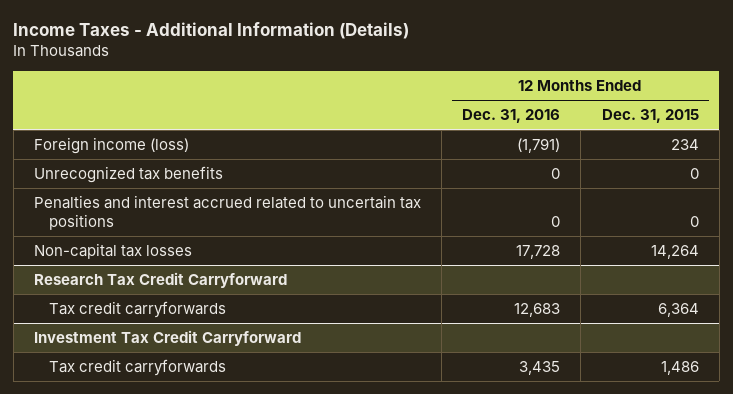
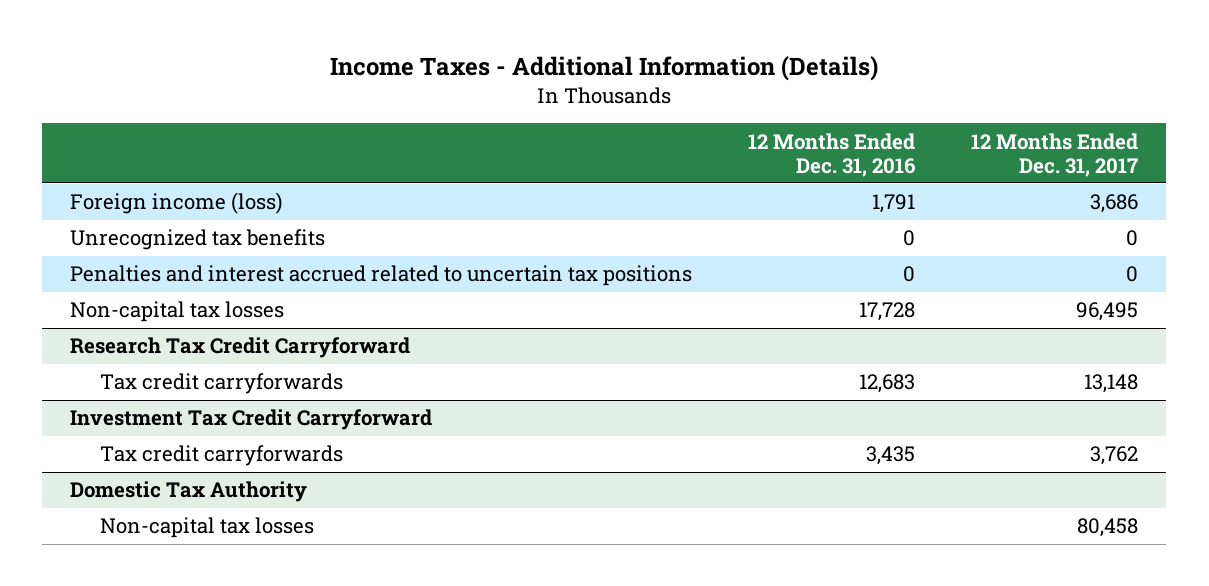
[601,109,699,124] Dec. 31, 2015 -> none
none -> [971,132,1139,177] 12 Months Ended Dec. 31, 2017
[517,137,561,153] (1,791) -> [872,194,916,214] 1,791
none -> [70,481,308,503] Domestic Tax Authority
none -> [99,517,314,539] Non-capital tax losses

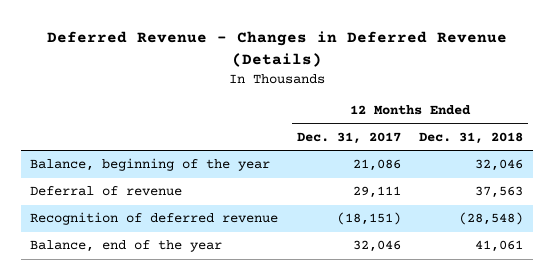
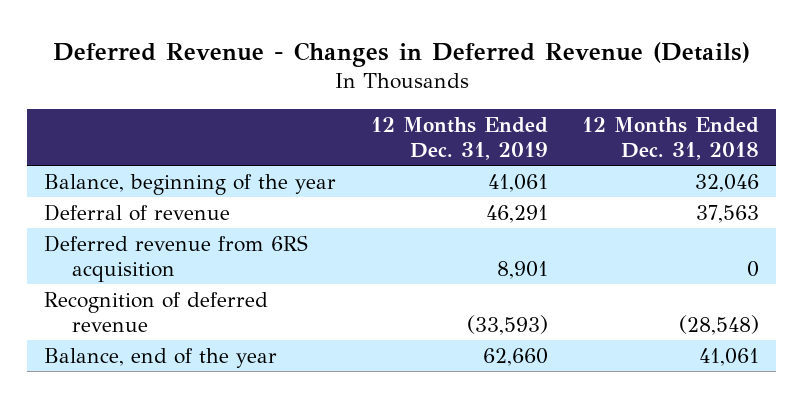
[296,131,401,144] Dec. 31, 2017 -> none
none -> [370,116,548,161] 12 Months Ended Dec. 31, 2019
none -> [44,234,309,282] Deferred revenue from 6RS acquisition

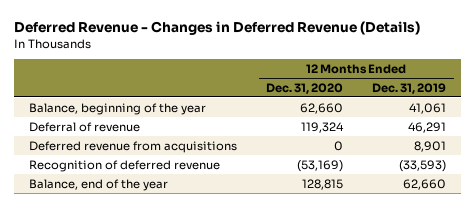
[581,116,759,161] 12 Months Ended Dec. 31, 2018 -> none
none -> [265,82,343,94] Dec. 31, 2020
[44,234,309,282] Deferred revenue from 6RS acquisition -> [28,140,237,153] Deferred revenue from acquisitions

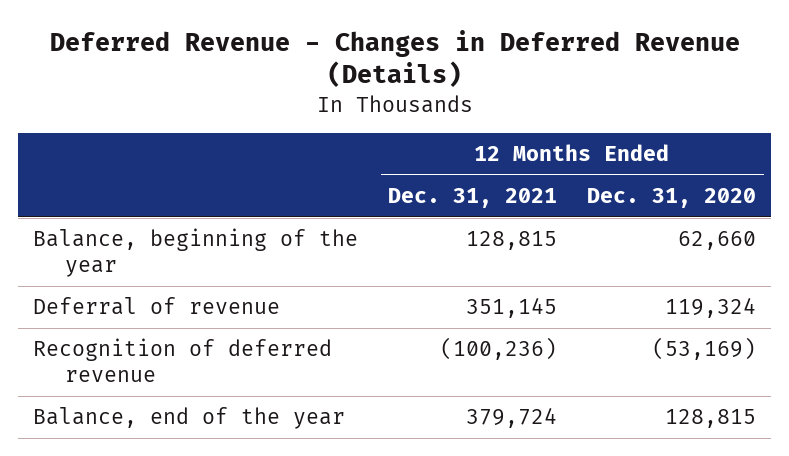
[372,82,447,94] Dec. 31, 2019 -> none
none -> [388,188,558,209] Dec. 31, 2021
[28,140,237,153] Deferred revenue from acquisitions -> none

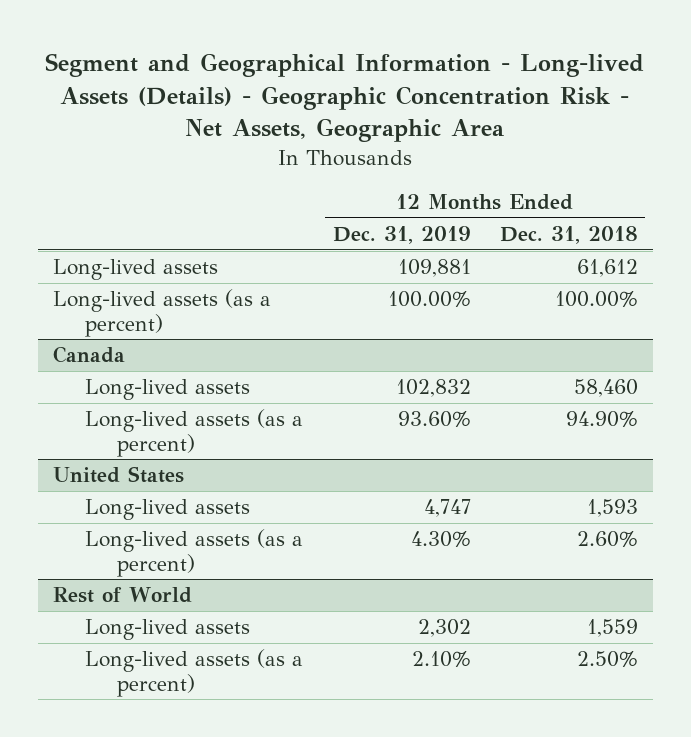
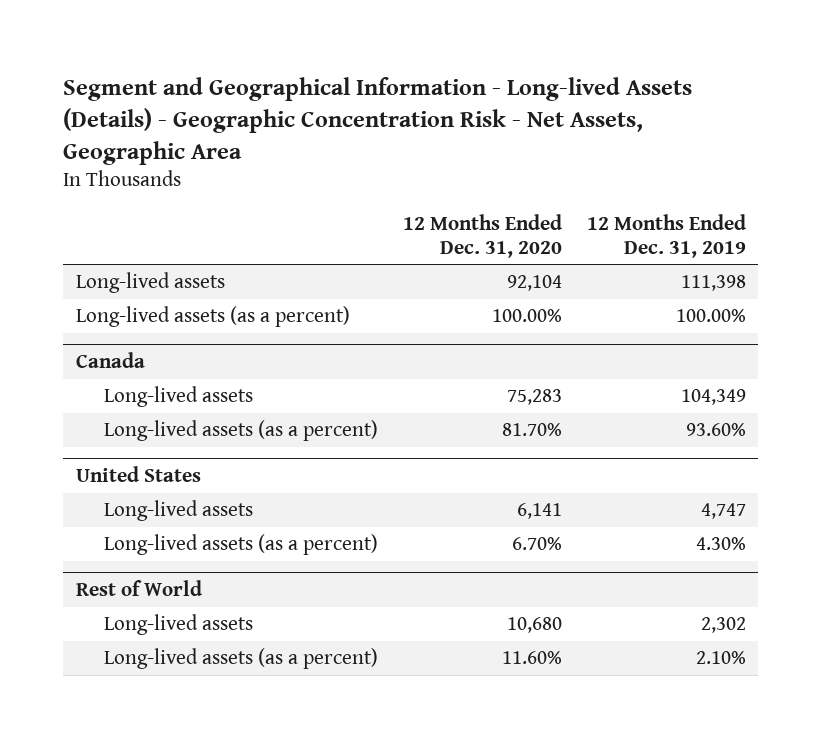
[499,226,638,245] Dec. 31, 2018 -> none
none -> [402,214,562,258] 12 Months Ended Dec. 31, 2020
[397,259,471,278] 109,881 -> [680,275,746,292] 111,398
[395,379,471,398] 102,832 -> [680,389,746,406] 104,349

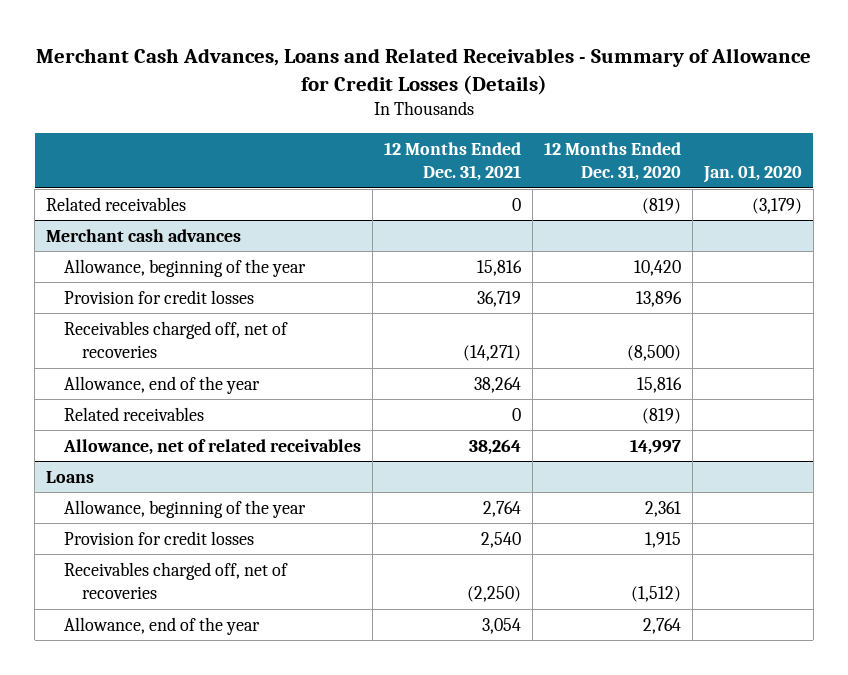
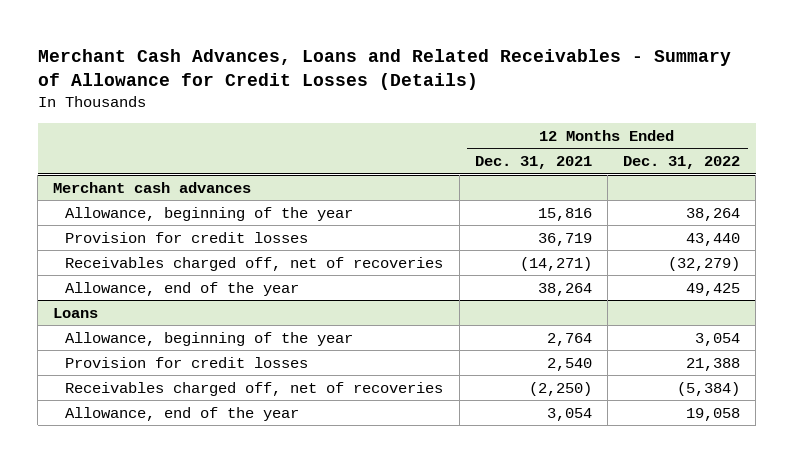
[543,142,681,182] 12 Months Ended Dec. 31, 2020 -> none
[702,165,802,184] Jan. 01, 2020 -> none
none -> [623,156,741,170] Dec. 31, 2022
[46,196,187,211] Related receivables -> none
[64,406,205,421] Related receivables -> none
[63,438,362,455] Allowance, net of related receivables -> none

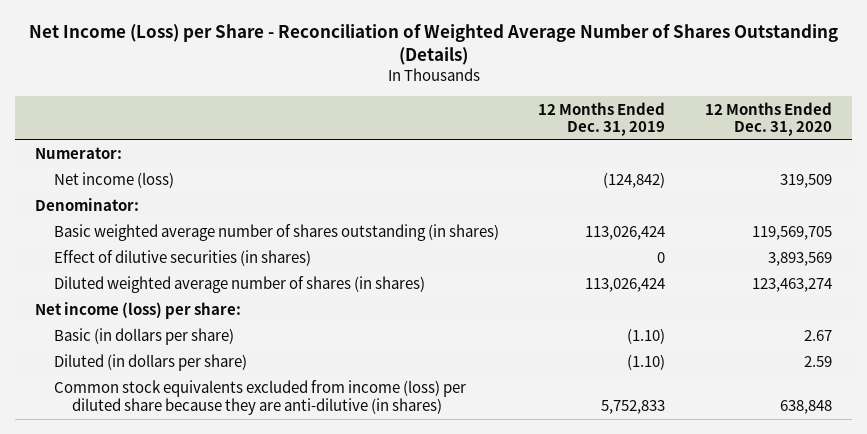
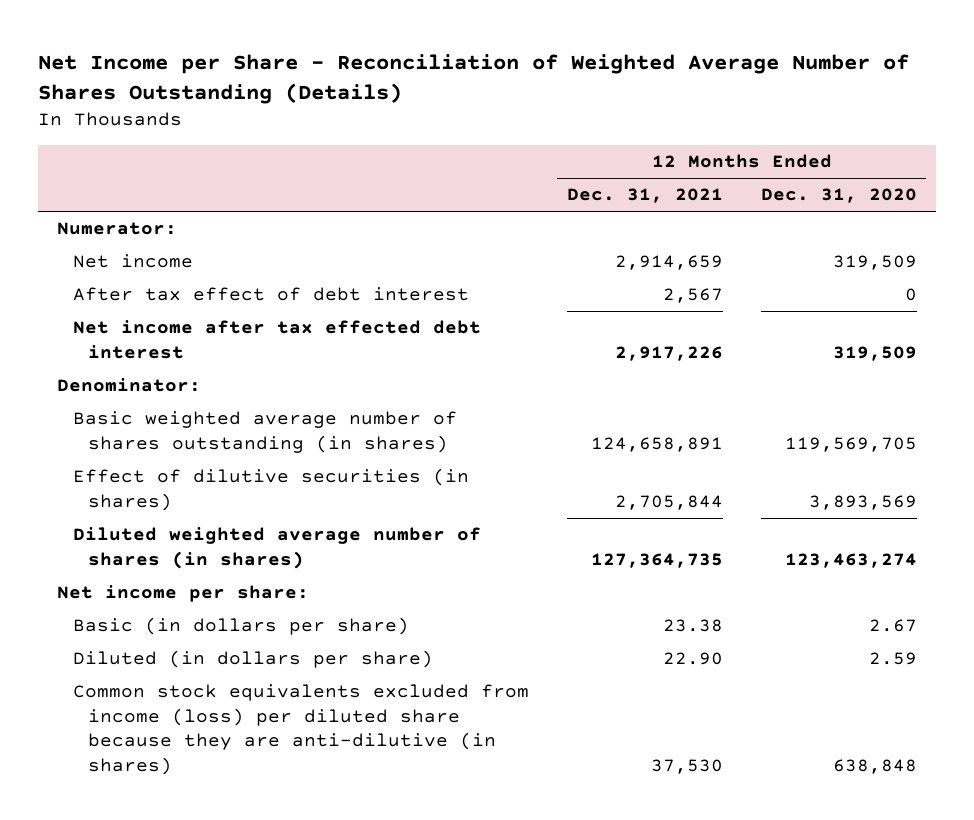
[28,24,838,66] Net Income (Loss) per Share - Reconciliation of Weighted Average Number of Shares Outstanding (Details) -> [38,53,910,104] Net Income per Share - Reconciliation of Weighted Average Number of Shares Outstanding (Details)
[538,101,666,136] 12 Months Ended Dec. 31, 2019 -> none
none -> [566,188,723,204] Dec. 31, 2021
[53,172,174,189] Net income (loss) -> [72,254,193,269] Net income
none -> [72,287,469,302] After tax effect of debt interest
none -> [72,320,481,359] Net income after tax effected debt interest
[35,302,242,320] Net income (loss) per share: -> [57,585,310,603] Net income per share:

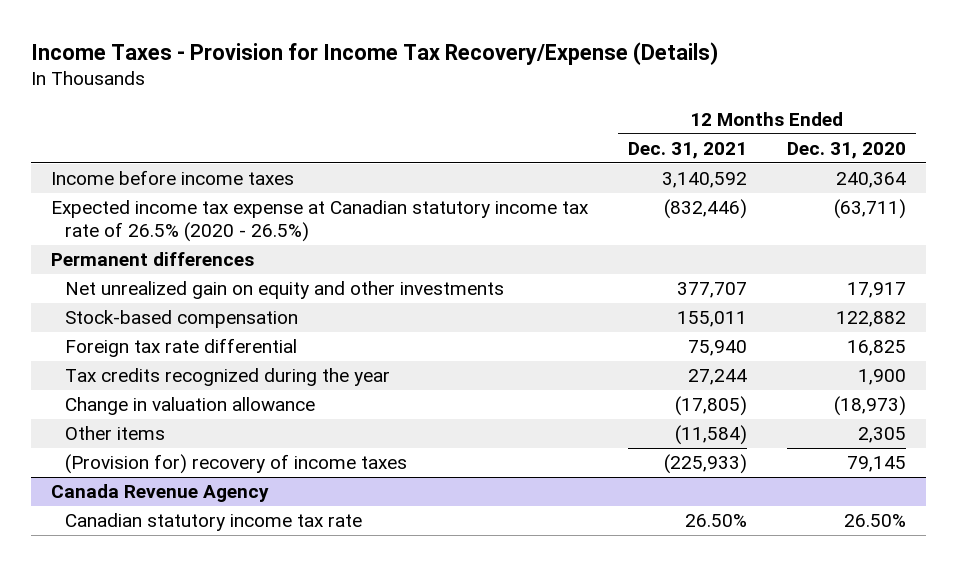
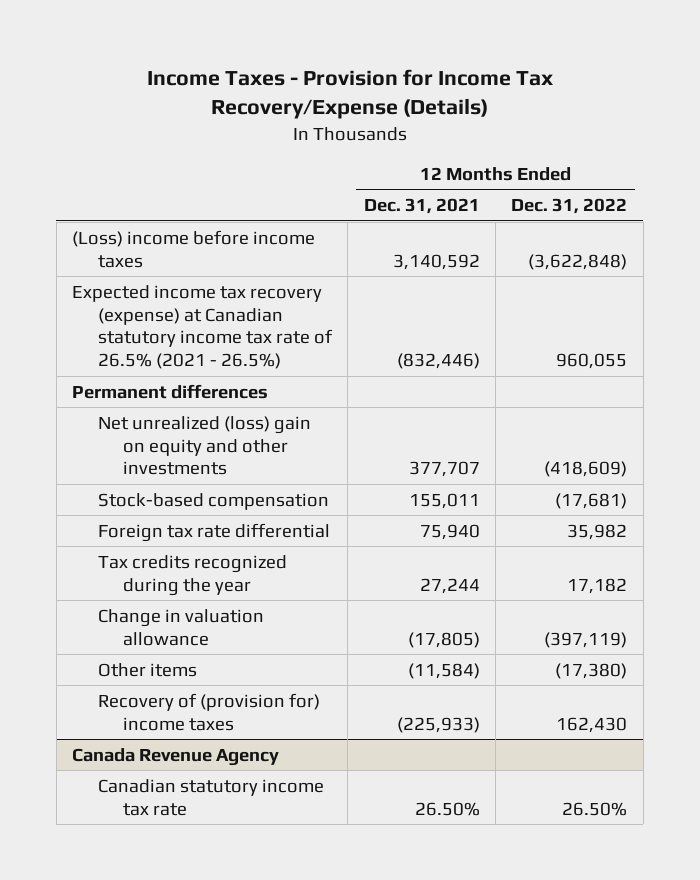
[786,142,906,160] Dec. 31, 2020 -> none
none -> [511,198,628,215] Dec. 31, 2022
[50,170,294,186] Income before income taxes -> [72,229,316,268] (Loss) income before income taxes
[50,200,589,243] Expected income tax expense at Canadian statutory income tax rate of 26.5% (2020 - 26.5%) -> [72,284,333,370] Expected income tax recovery (expense) at Canadian statutory income tax rate of 26.5% (2021 - 26.5%)
[64,281,504,300] Net unrealized gain on equity and other investments -> [97,415,311,476] Net unrealized (loss) gain on equity and other investments
[64,454,407,475] (Provision for) recovery of income taxes -> [97,692,320,731] Recovery of (provision for) income taxes

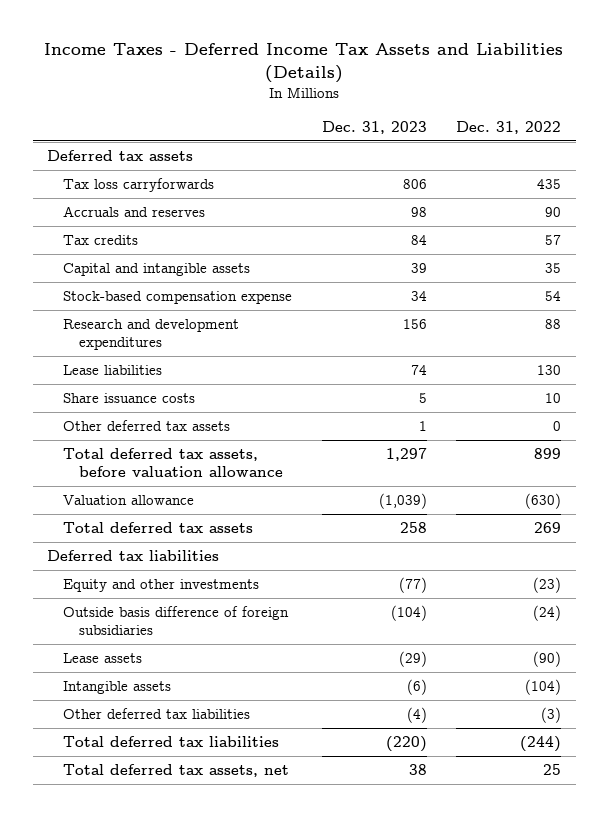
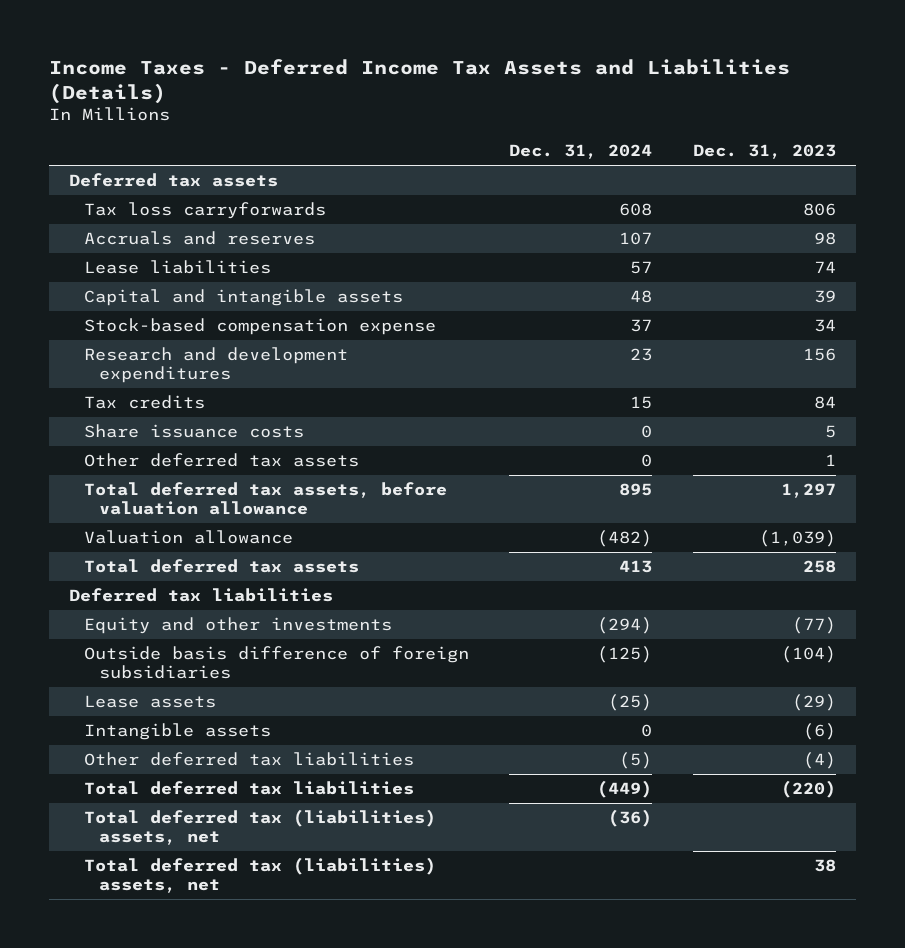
[456,120,562,134] Dec. 31, 2022 -> none
none -> [509,144,653,160] Dec. 31, 2024
[62,365,162,376] Lease liabilities -> [84,260,272,275] Lease liabilities
[62,235,138,246] Tax credits -> [84,395,206,410] Tax credits
none -> [84,809,437,846] Total deferred tax (liabilities) assets, net
[62,764,289,778] Total deferred tax assets, net -> [84,857,437,894] Total deferred tax (liabilities) assets, net

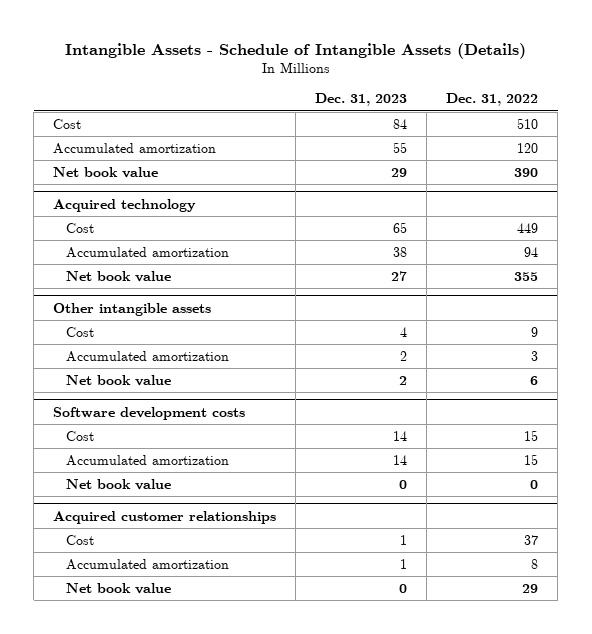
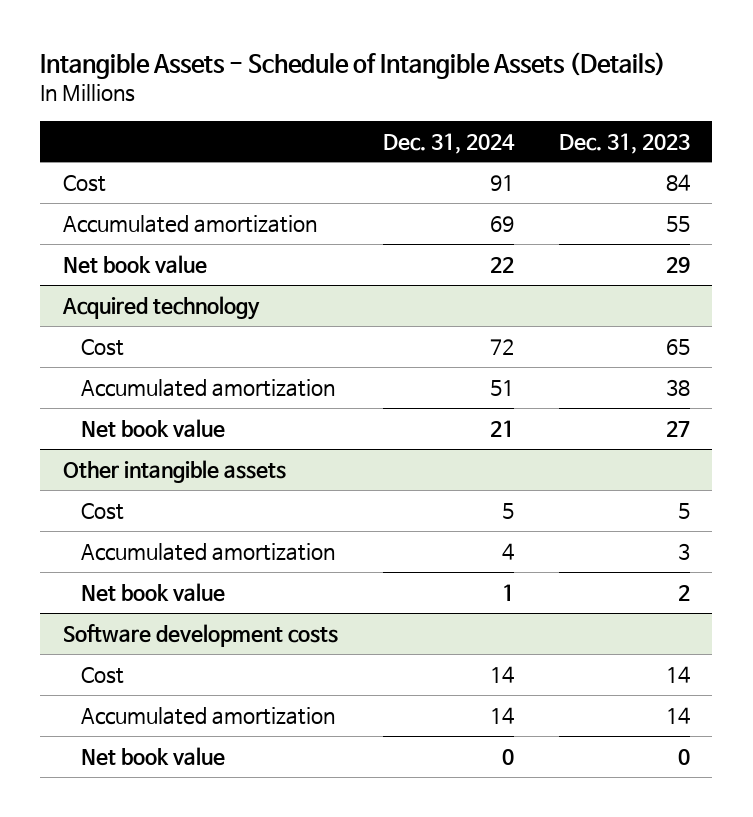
[446,93,539,107] Dec. 31, 2022 -> none
none -> [382,132,515,154] Dec. 31, 2024
[400,326,408,337] 4 -> [677,502,690,519] 5
[400,350,408,361] 2 -> [677,542,690,560] 3
[53,510,277,524] Acquired customer relationships -> none
[66,534,95,545] Cost -> none
[66,558,230,570] Accumulated amortization -> none
[66,582,172,594] Net book value -> none

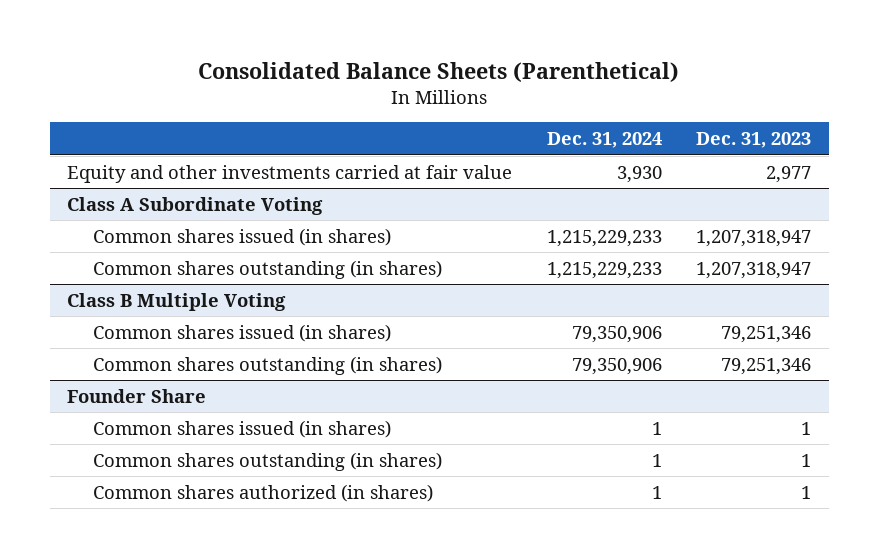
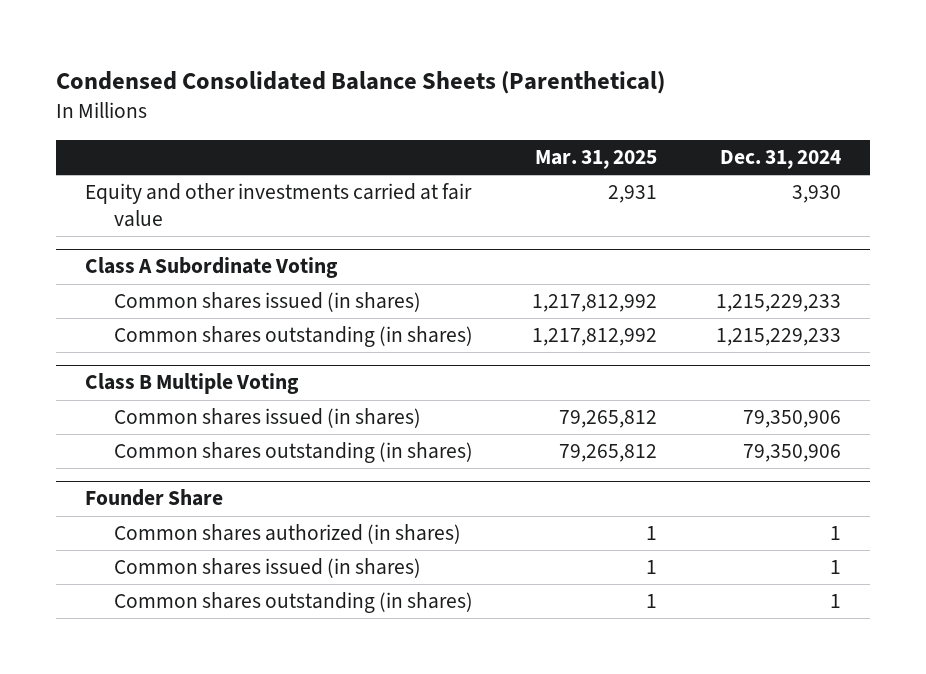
[198,61,680,82] Consolidated Balance Sheets (Parenthetical) -> [55,71,665,95] Condensed Consolidated Balance Sheets (Parenthetical)
[696,132,812,149] Dec. 31, 2023 -> none
none -> [535,149,658,169] Mar. 31, 2025
[92,483,433,502] Common shares authorized (in shares) -> [114,524,462,545] Common shares authorized (in shares)

